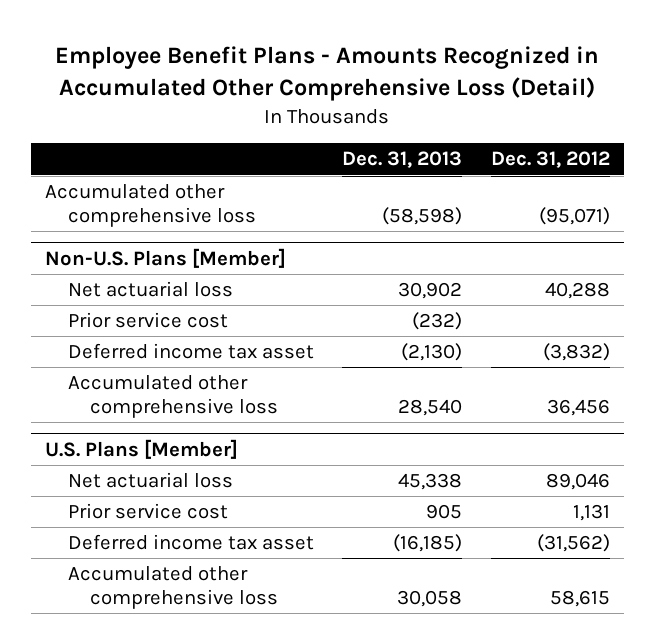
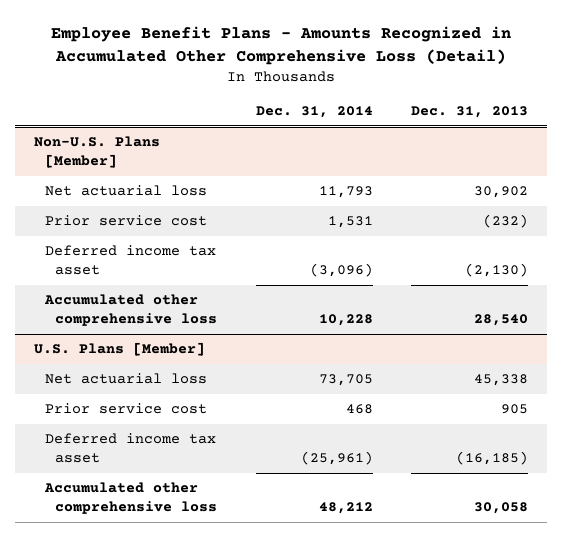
[490,151,610,169] Dec. 31, 2012 -> none
none -> [255,105,373,118] Dec. 31, 2014
[45,184,256,228] Accumulated other comprehensive loss -> none

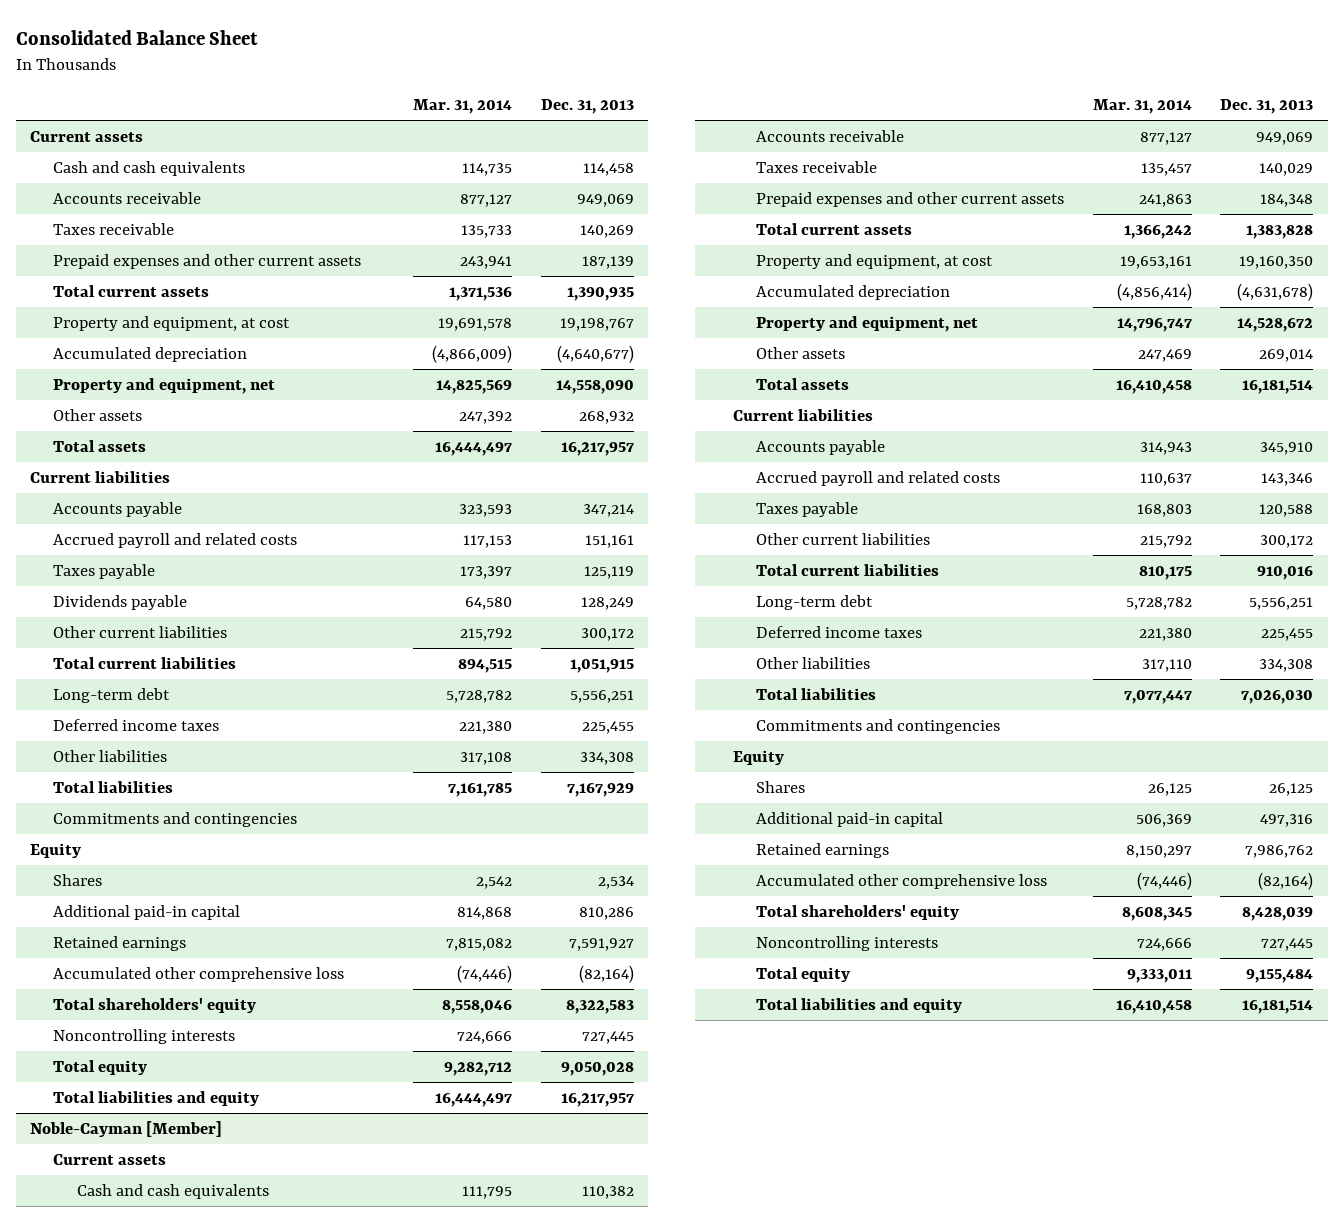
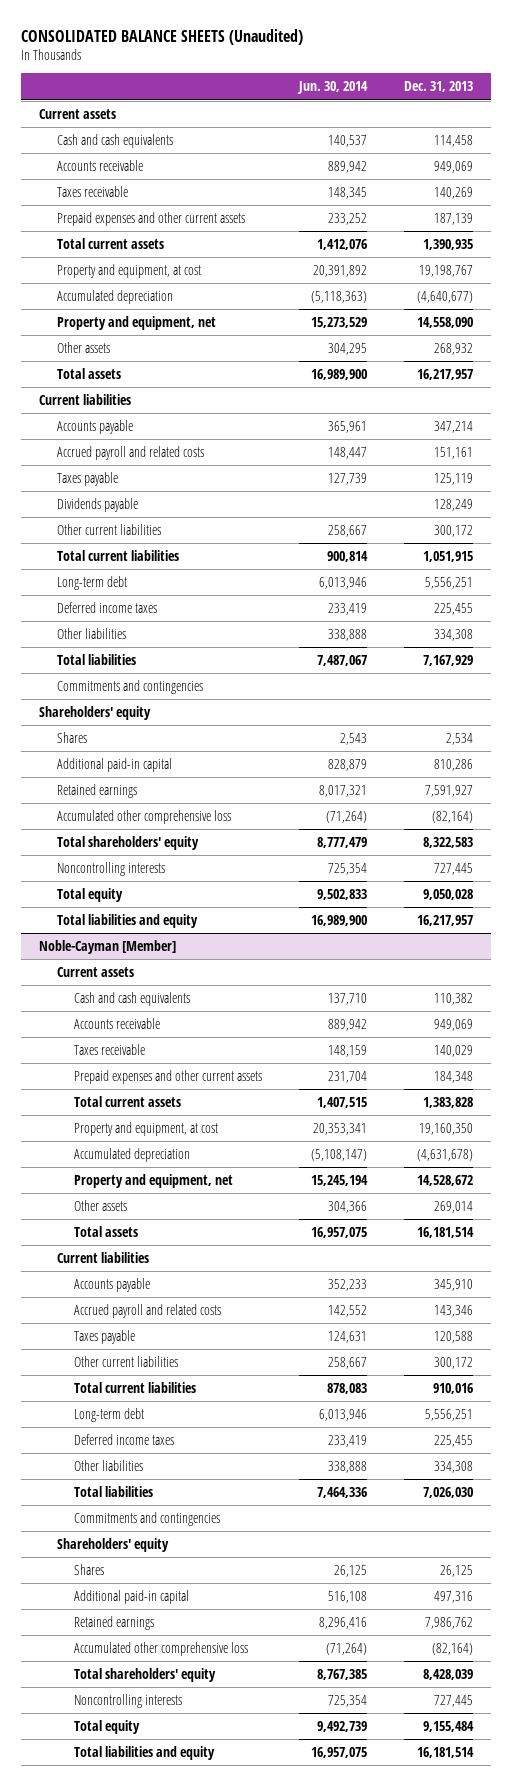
[15,30,258,46] Consolidated Balance Sheet -> [20,28,303,45] CONSOLIDATED BALANCE SHEETS (Unaudited)
[413,98,513,114] Mar. 31, 2014 -> none
none -> [297,81,369,95] Jun. 30, 2014
[30,842,82,858] Equity -> [39,705,152,720] Shareholders' equity
[732,749,784,765] Equity -> [56,1537,169,1552] Shareholders' equity

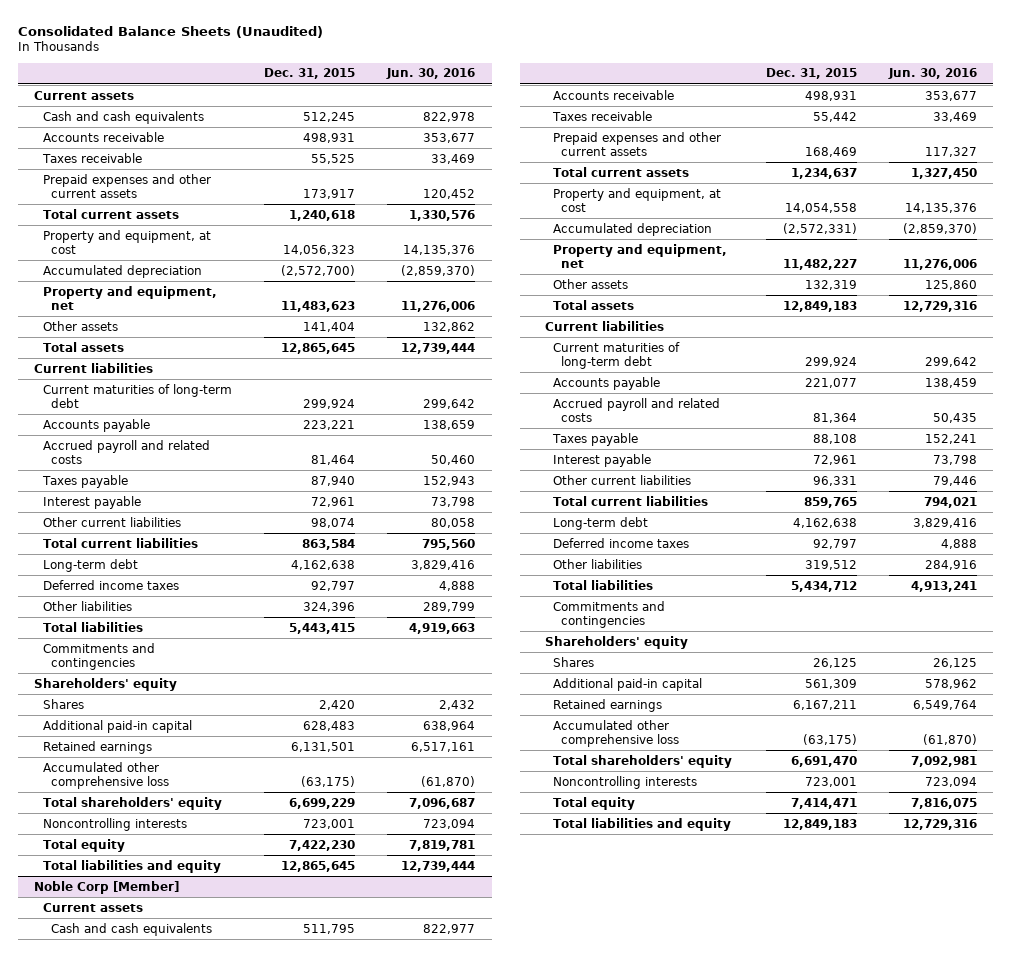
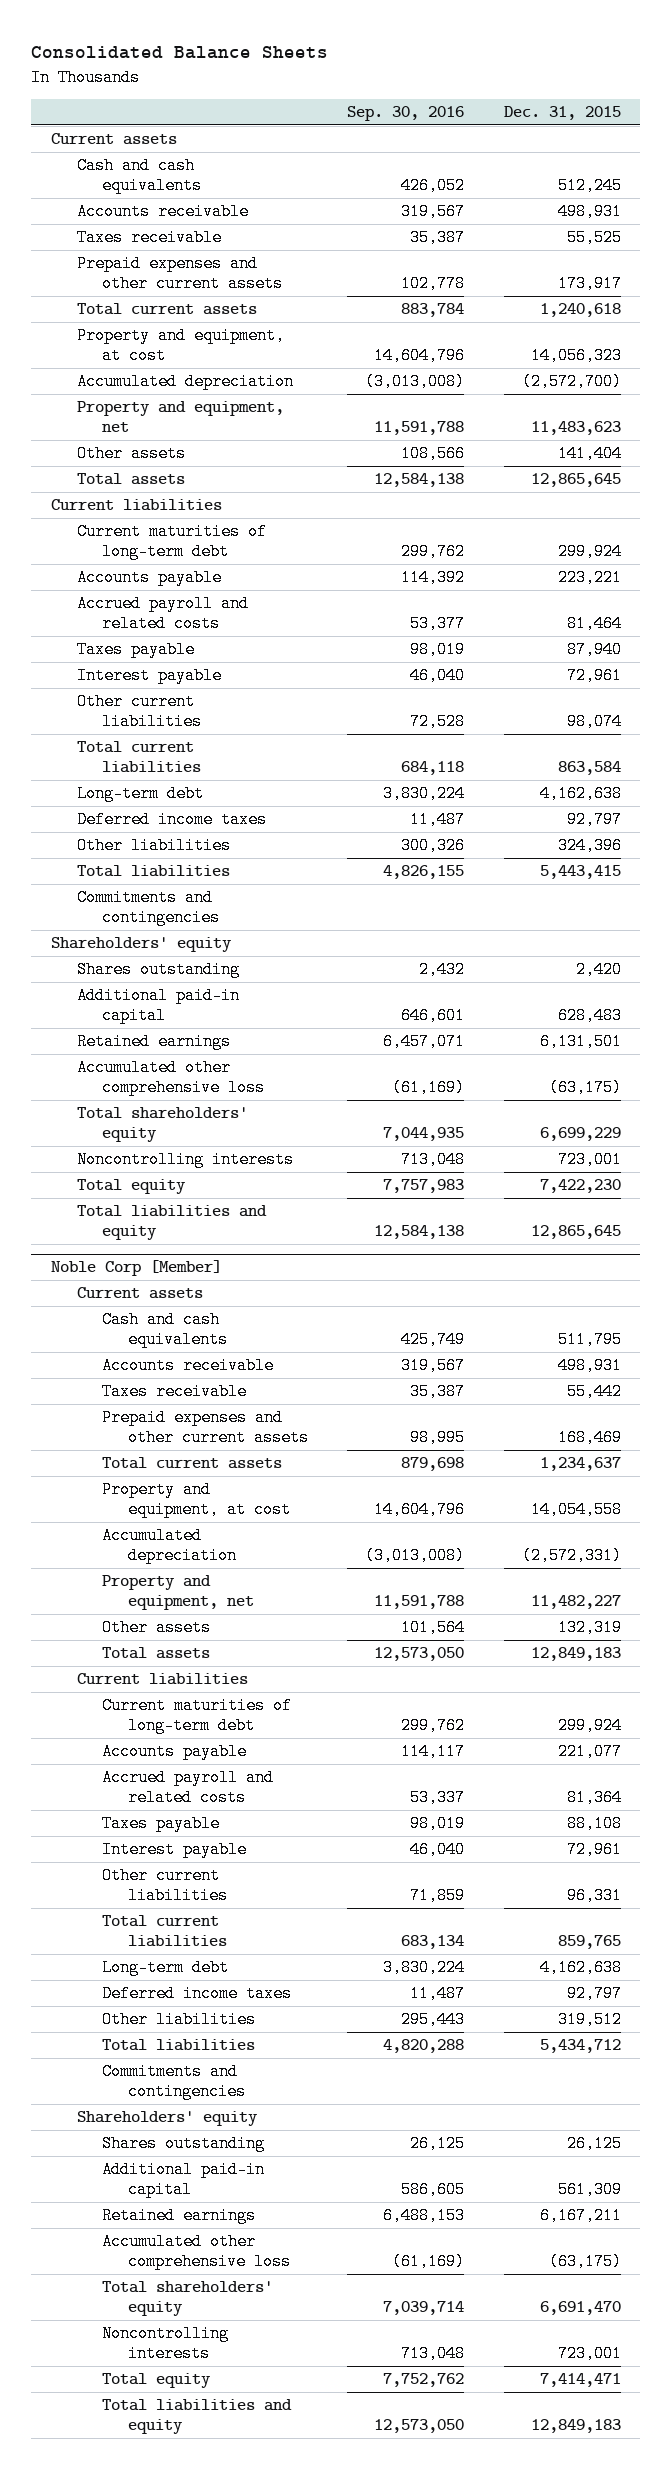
[18,25,324,38] Consolidated Balance Sheets (Unaudited) -> [31,46,329,60] Consolidated Balance Sheets
[386,68,476,80] Jun. 30, 2016 -> none
none -> [347,106,465,122] Sep. 30, 2016
[42,698,84,709] Shares -> [76,961,240,979] Shares outstanding
[553,656,595,667] Shares -> [102,2135,266,2153] Shares outstanding

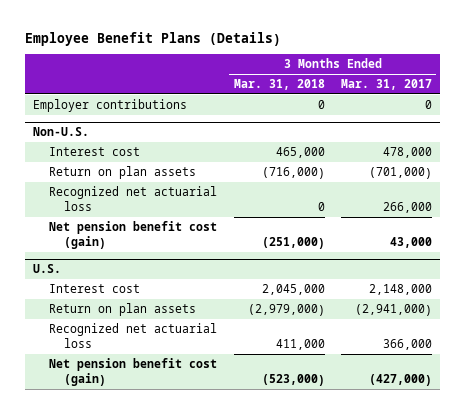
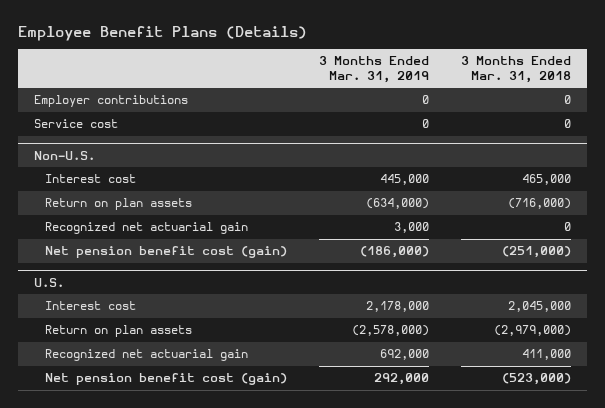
[341,79,433,91] Mar. 31, 2017 -> none
none -> [319,56,430,83] 3 Months Ended Mar. 31, 2019
none -> [34,119,119,129] Service cost
[48,185,217,211] Recognized net actuarial loss -> [45,222,249,235] Recognized net actuarial gain
[48,322,217,348] Recognized net actuarial loss -> [45,349,249,362] Recognized net actuarial gain

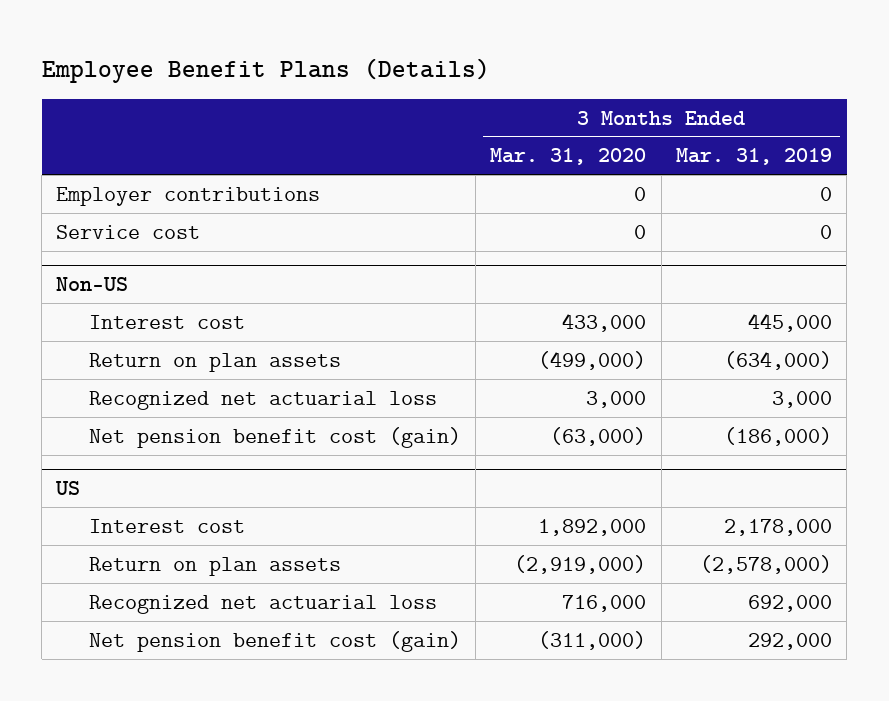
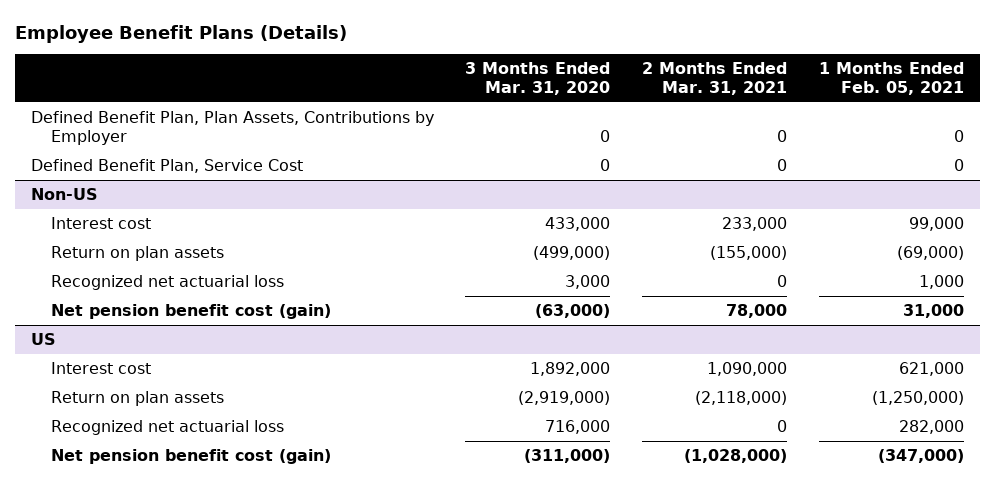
[676,148,833,166] Mar. 31, 2019 -> none
none -> [642,61,788,96] 2 Months Ended Mar. 31, 2021
none -> [819,61,965,96] 1 Months Ended Feb. 05, 2021
[56,186,321,206] Employer contributions -> [30,111,434,146] Defined Benefit Plan, Plan Assets, Contributions by Employer
[56,224,201,239] Service cost -> [30,159,303,174] Defined Benefit Plan, Service Cost

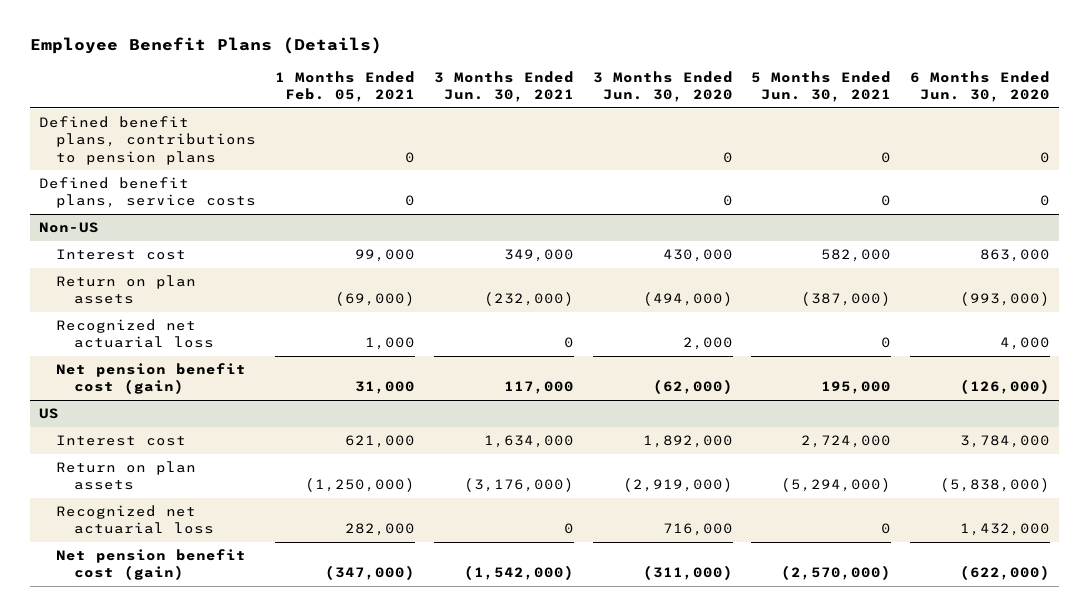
[465,61,611,96] 3 Months Ended Mar. 31, 2020 -> none
[642,61,788,96] 2 Months Ended Mar. 31, 2021 -> none
none -> [433,70,574,102] 3 Months Ended Jun. 30, 2021
none -> [592,70,733,102] 3 Months Ended Jun. 30, 2020
none -> [751,70,892,102] 5 Months Ended Jun. 30, 2021
none -> [910,70,1051,102] 6 Months Ended Jun. 30, 2020
[30,111,434,146] Defined Benefit Plan, Plan Assets, Contributions by Employer -> [38,116,257,165] Defined benefit plans, contributions to pension plans
[30,159,303,174] Defined Benefit Plan, Service Cost -> [38,177,257,209] Defined benefit plans, service costs

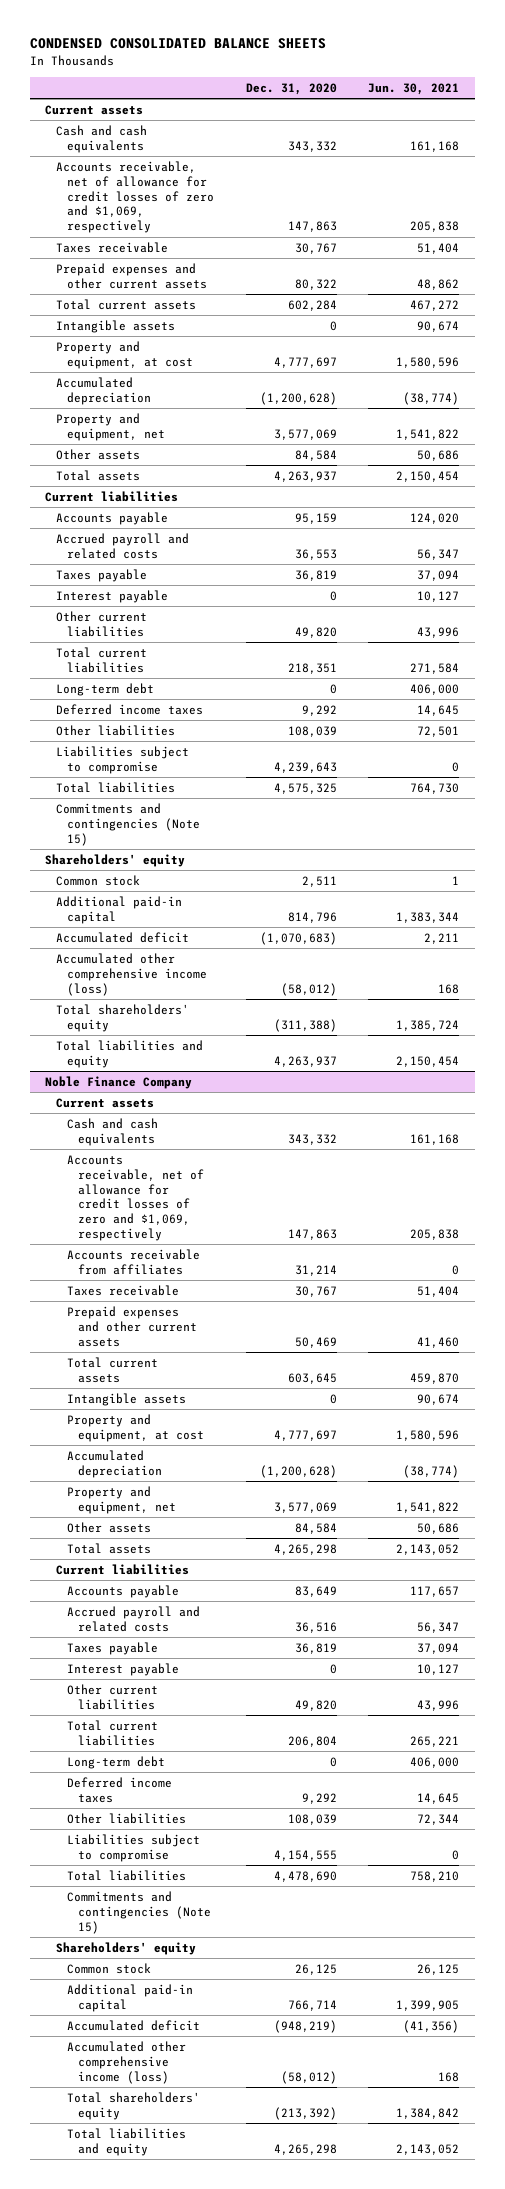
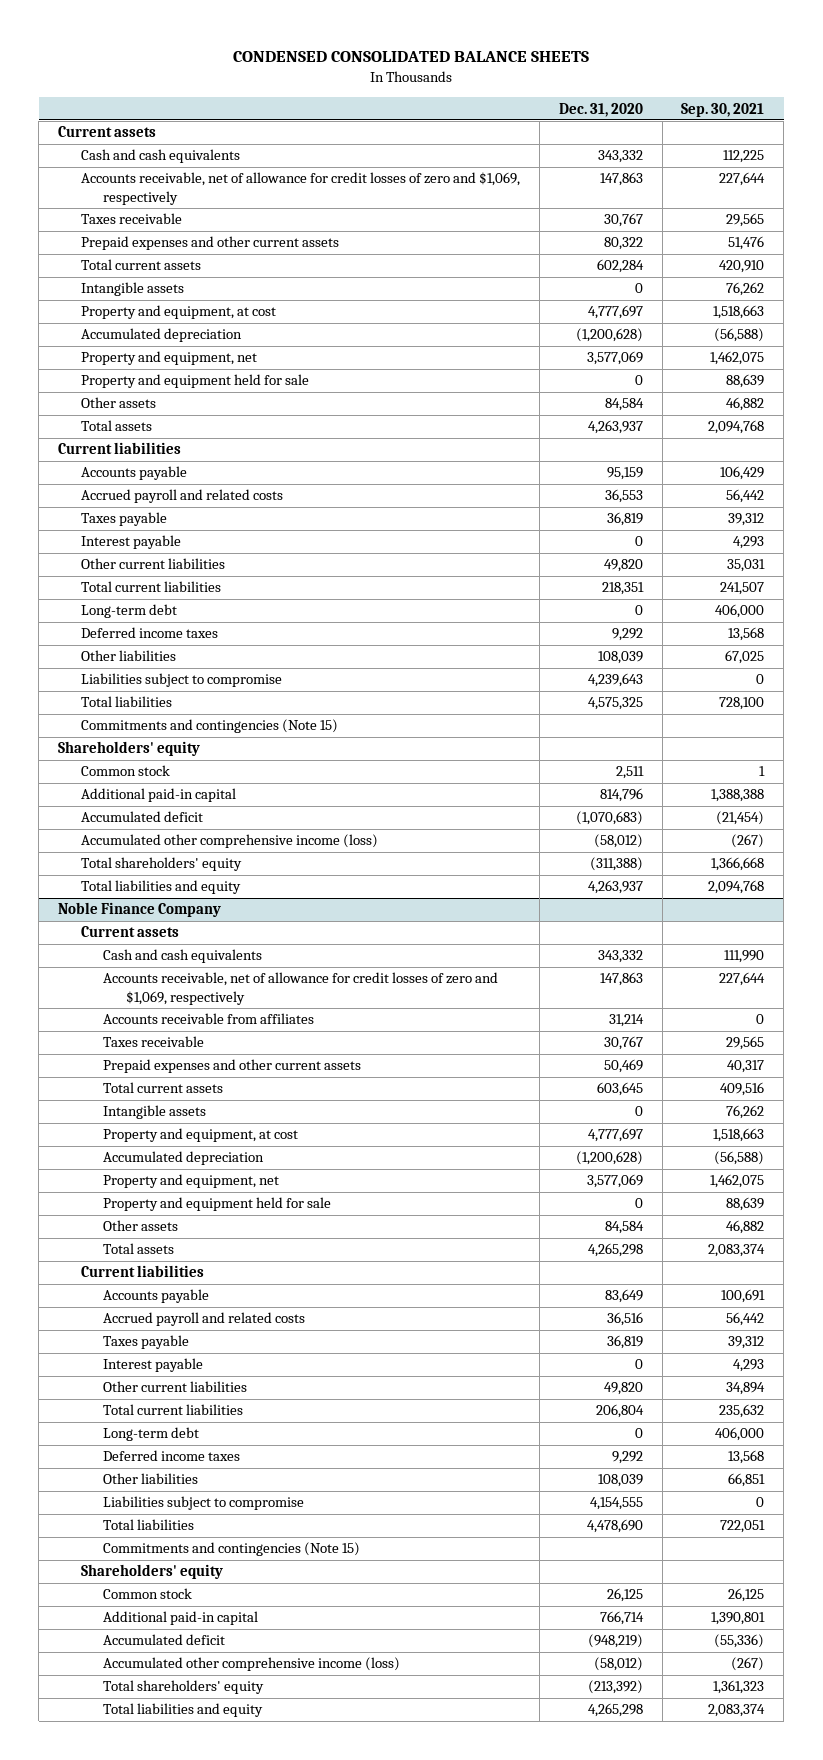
[368,82,460,95] Jun. 30, 2021 -> none
none -> [681,102,765,117] Sep. 30, 2021
none -> [80,374,309,389] Property and equipment held for sale
none -> [103,1197,332,1212] Property and equipment held for sale

